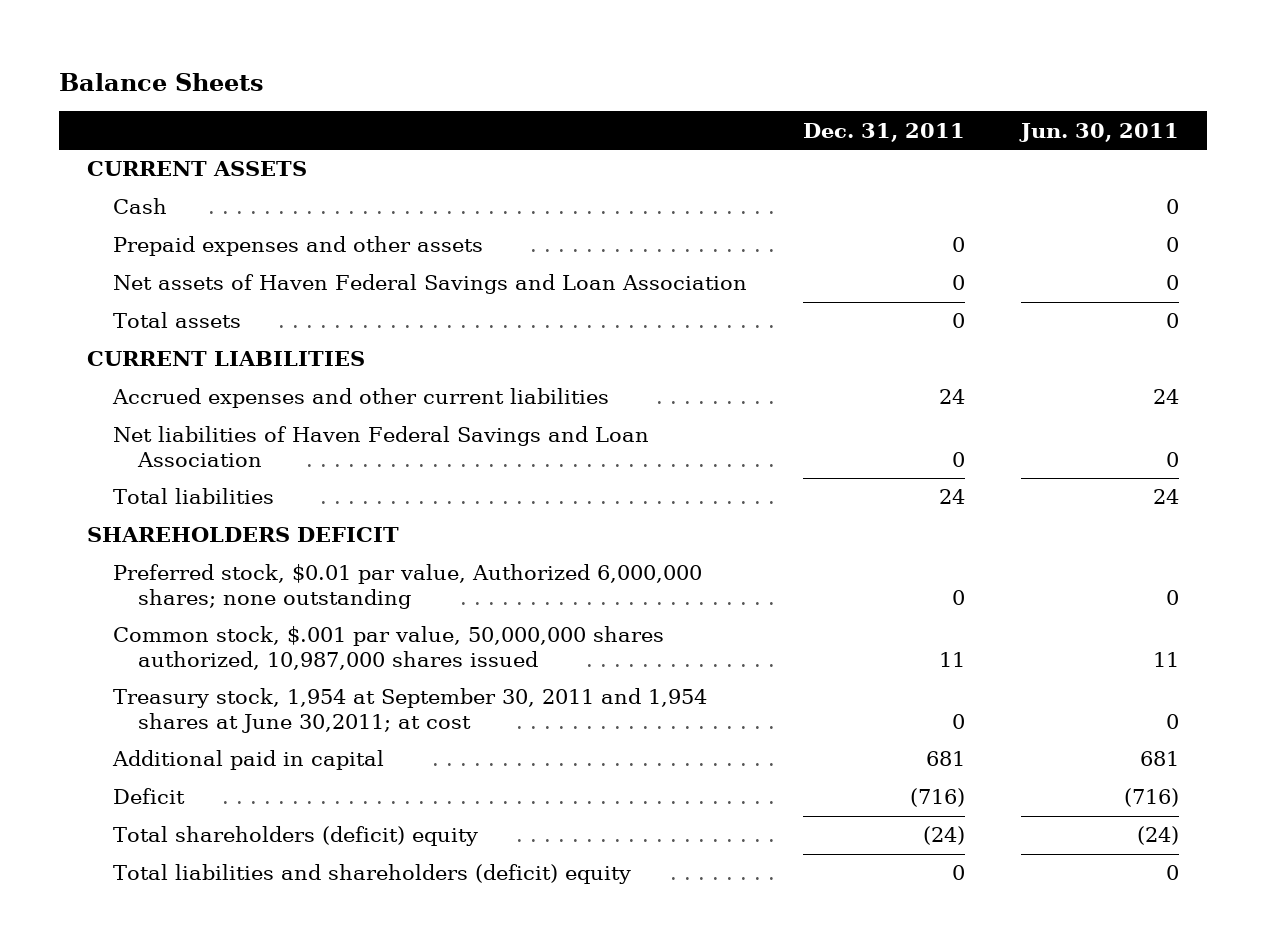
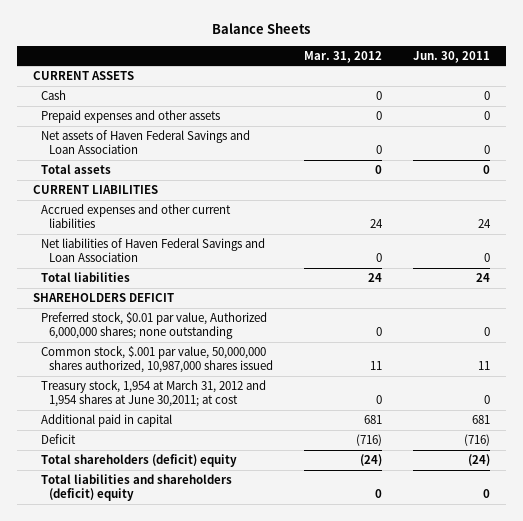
[802,122,965,142] Dec. 31, 2011 -> none
none -> [303,50,382,63] Mar. 31, 2012
[112,688,707,733] Treasury stock, 1,954 at September 30, 2011 and 1,954 shares at June 30,2011; at cost -> [40,380,266,408] Treasury stock, 1,954 at March 31, 2012 and 1,954 shares at June 30,2011; at cost

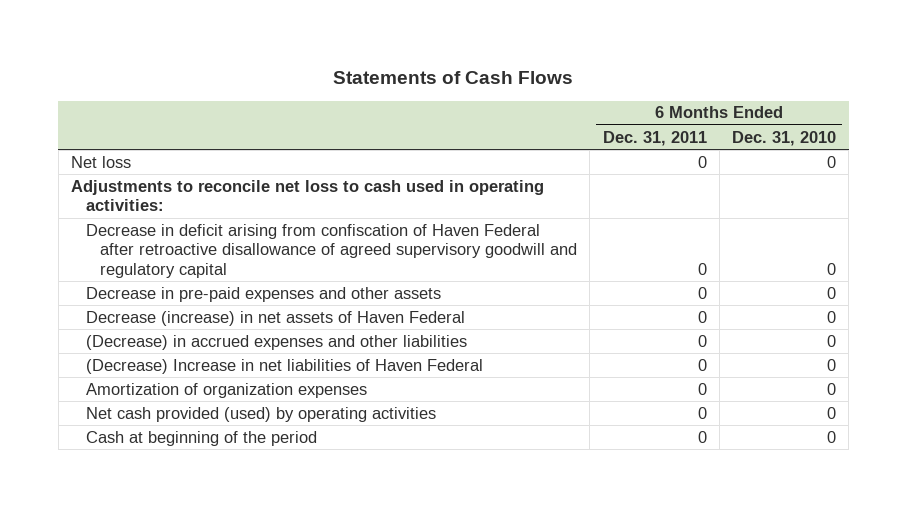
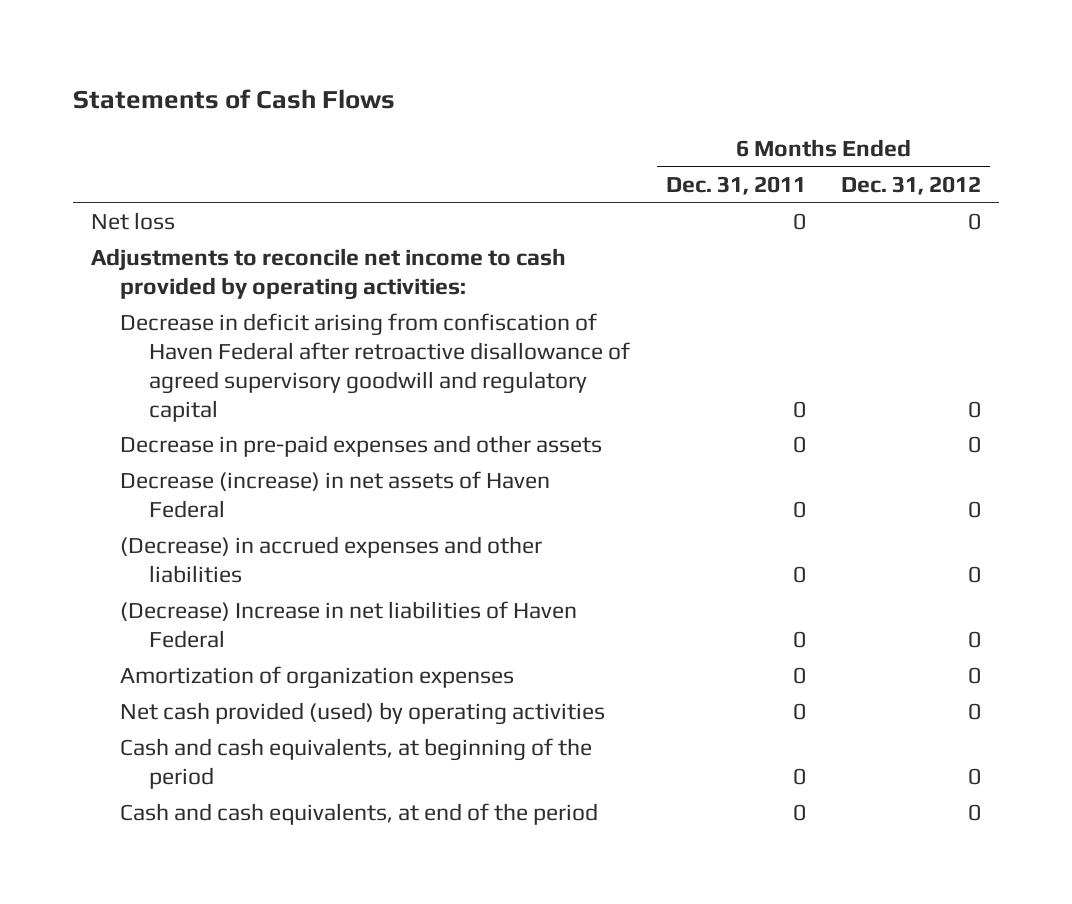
[732,130,837,146] Dec. 31, 2010 -> none
none -> [841,176,982,196] Dec. 31, 2012
[70,179,544,212] Adjustments to reconcile net loss to cash used in operating activities: -> [90,248,566,301] Adjustments to reconcile net income to cash provided by operating activities:
[85,430,317,446] Cash at beginning of the period -> [119,738,592,790] Cash and cash equivalents, at beginning of the period
none -> [119,803,598,826] Cash and cash equivalents, at end of the period

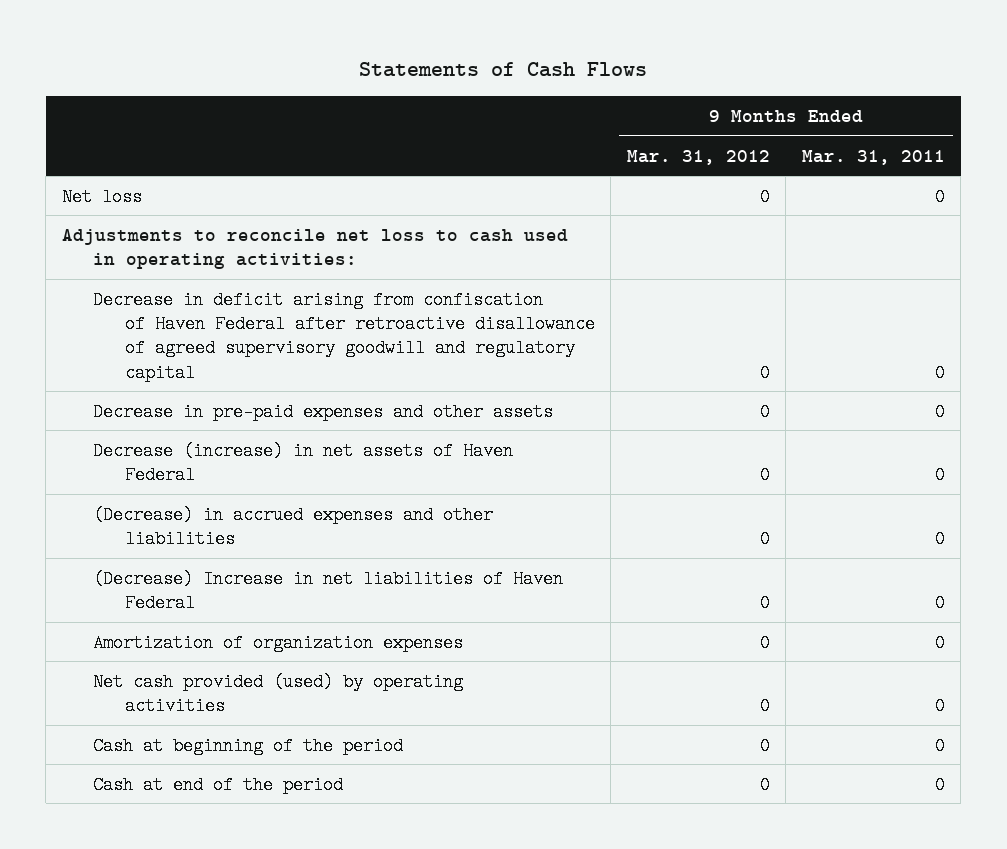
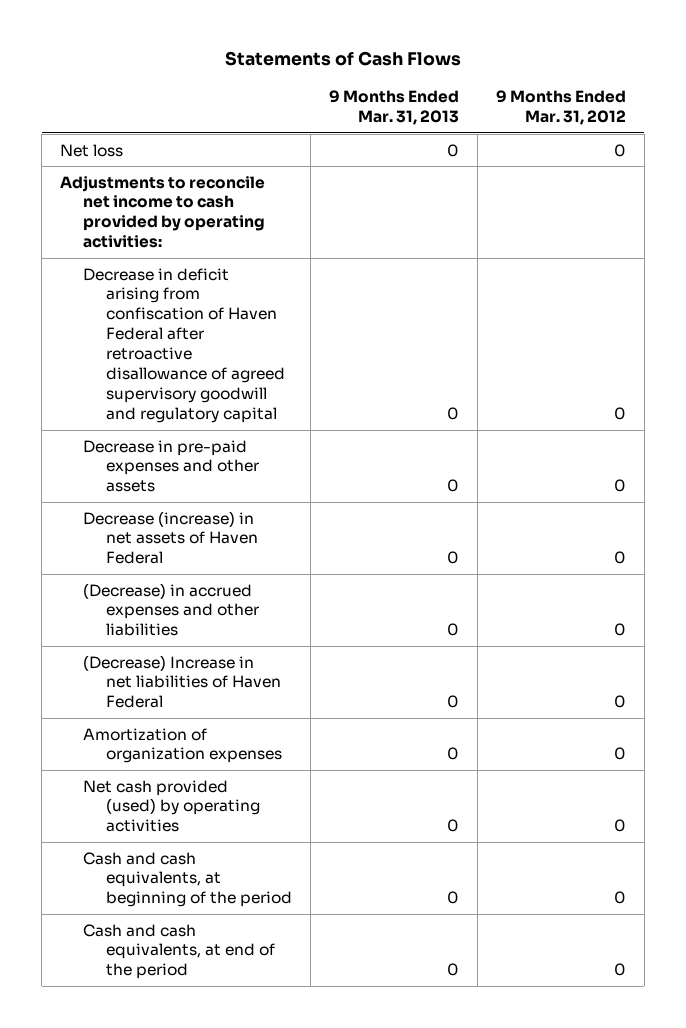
[801,149,945,165] Mar. 31, 2011 -> none
none -> [329,90,460,126] 9 Months Ended Mar. 31, 2013
[61,228,568,270] Adjustments to reconcile net loss to cash used in operating activities: -> [60,175,266,249] Adjustments to reconcile net income to cash provided by operating activities:
[93,736,404,755] Cash at beginning of the period -> [83,851,293,908] Cash and cash equivalents, at beginning of the period
[93,775,344,794] Cash at end of the period -> [83,923,276,980] Cash and cash equivalents, at end of the period

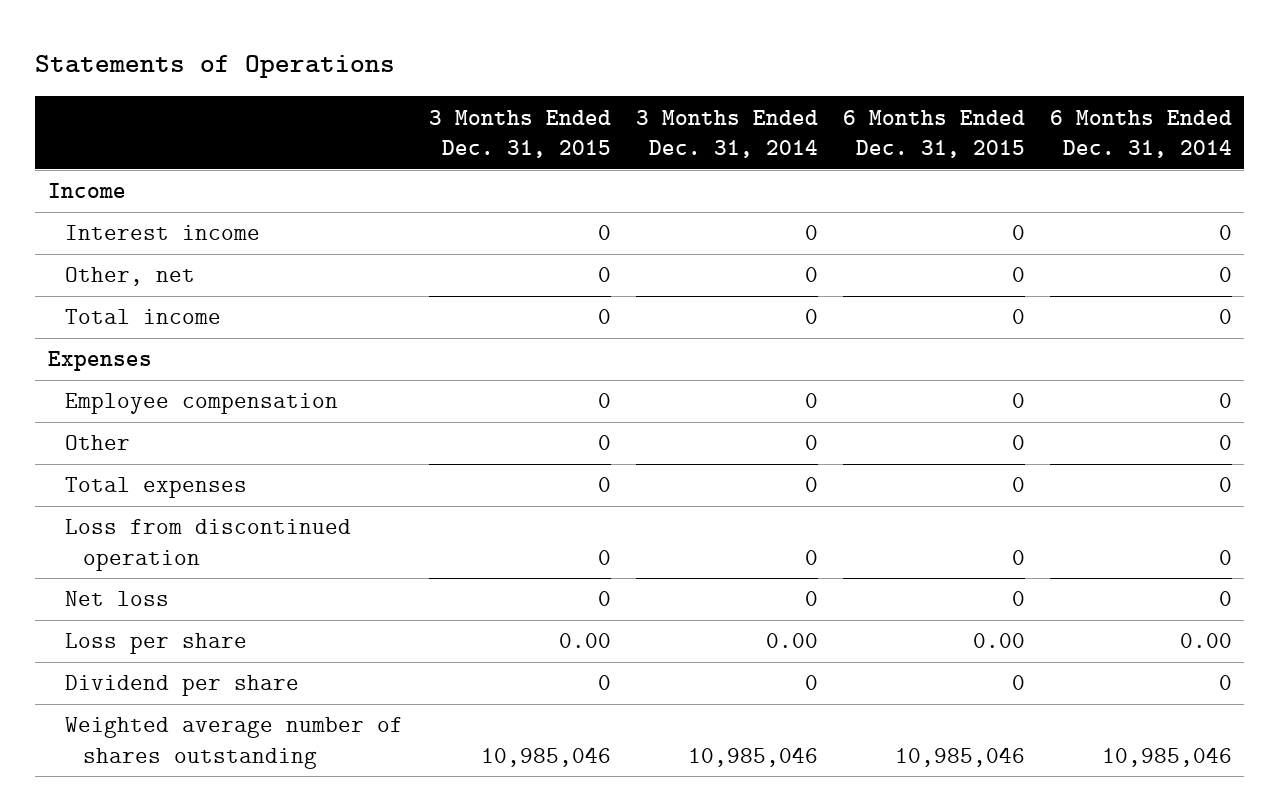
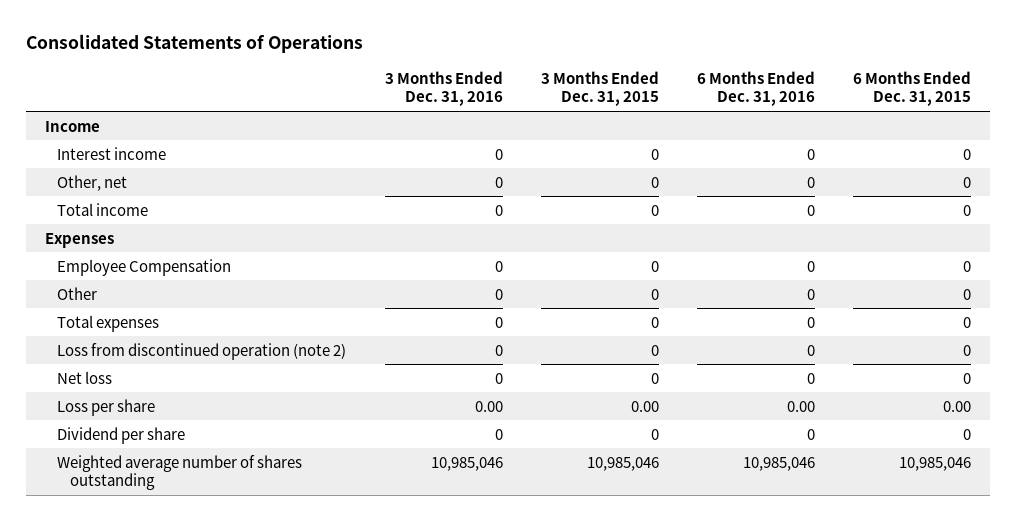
[35,55,396,79] Statements of Operations -> [25,34,363,54] Consolidated Statements of Operations
[635,109,818,158] 3 Months Ended Dec. 31, 2014 -> none
[1049,109,1232,158] 6 Months Ended Dec. 31, 2014 -> none
none -> [384,70,503,107] 3 Months Ended Dec. 31, 2016
none -> [697,70,816,107] 6 Months Ended Dec. 31, 2016
[65,393,339,415] Employee compensation -> [57,258,232,276] Employee Compensation
[65,519,352,571] Loss from discontinued operation -> [57,342,347,360] Loss from discontinued operation (note 2)

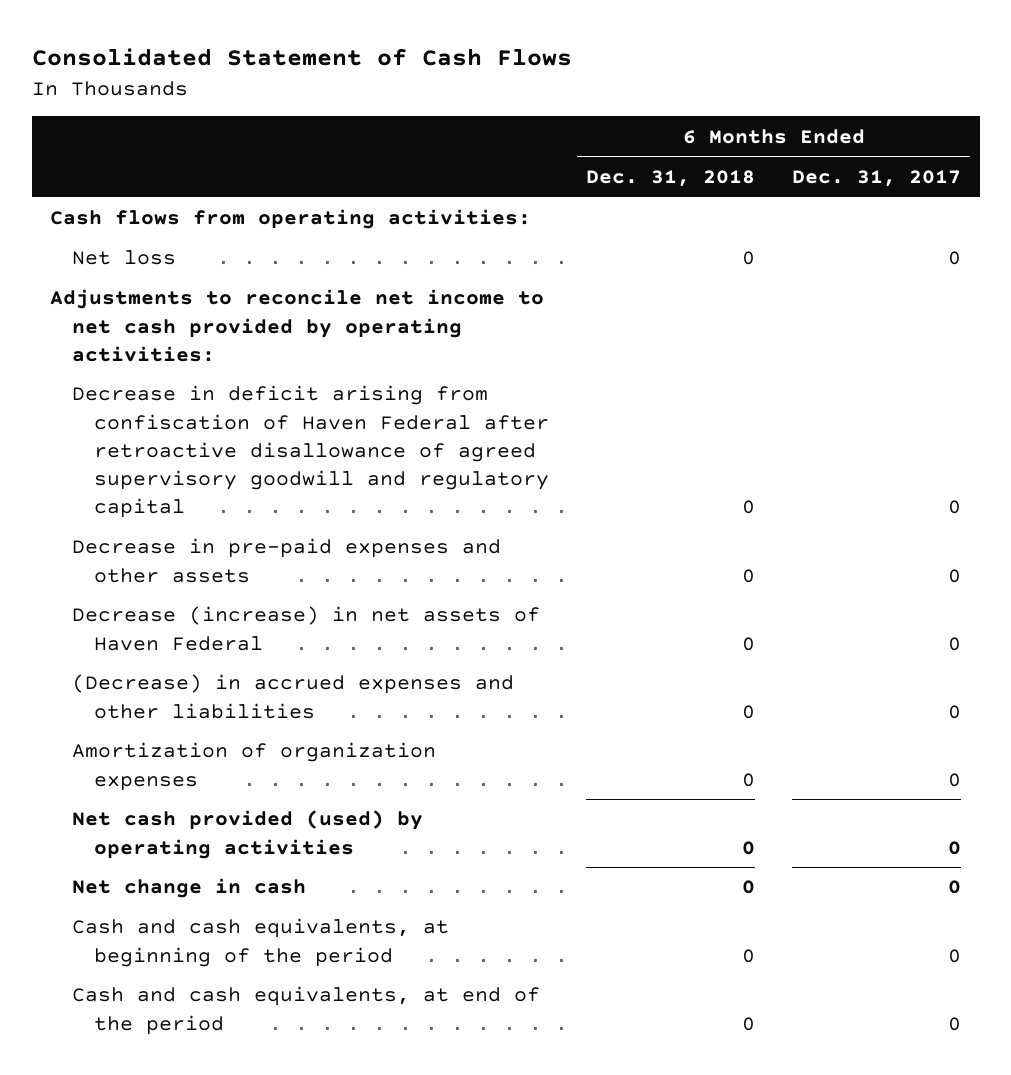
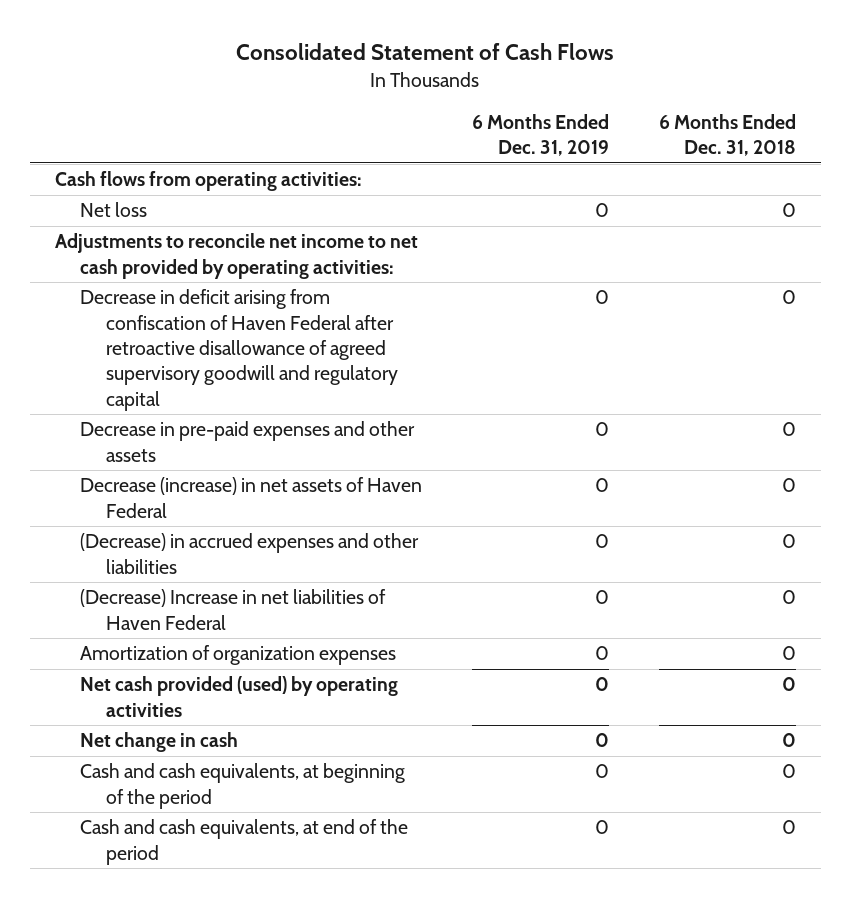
[792,169,962,187] Dec. 31, 2017 -> none
none -> [471,113,609,157] 6 Months Ended Dec. 31, 2019
none -> [80,589,387,630] (Decrease) Increase in net liabilities of Haven Federal

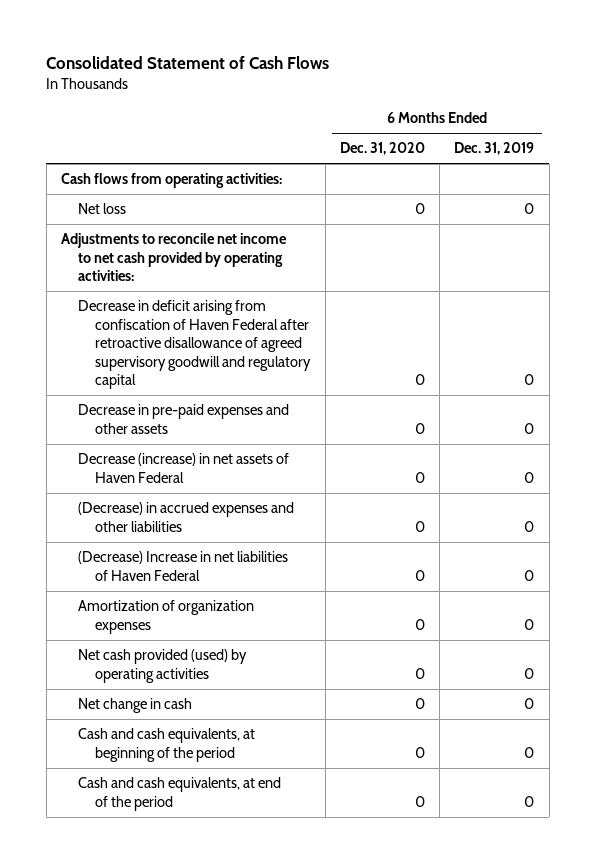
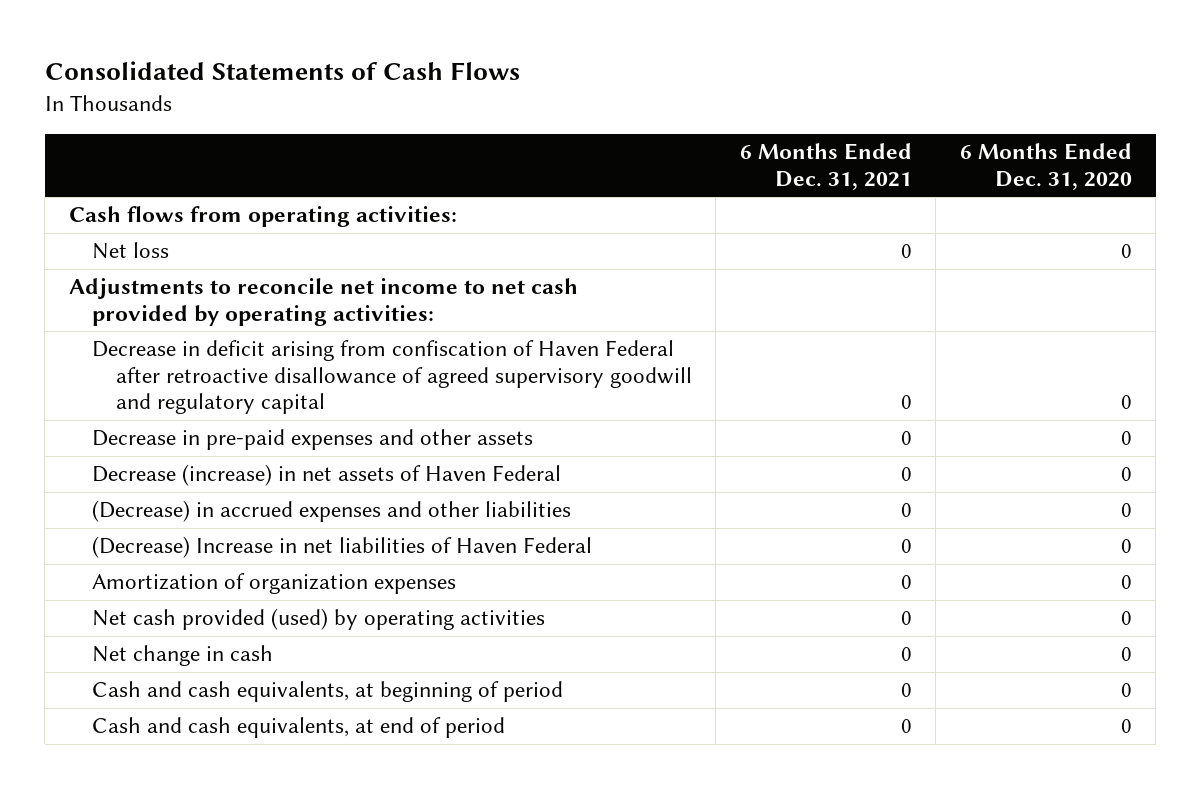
[46,55,330,69] Consolidated Statement of Cash Flows -> [44,61,520,81] Consolidated Statements of Cash Flows
[454,142,535,156] Dec. 31, 2019 -> none
none -> [739,143,912,190] 6 Months Ended Dec. 31, 2021
[78,728,256,762] Cash and cash equivalents, at beginning of the period -> [92,681,564,703] Cash and cash equivalents, at beginning of period
[78,777,282,811] Cash and cash equivalents, at end of the period -> [92,717,506,739] Cash and cash equivalents, at end of period

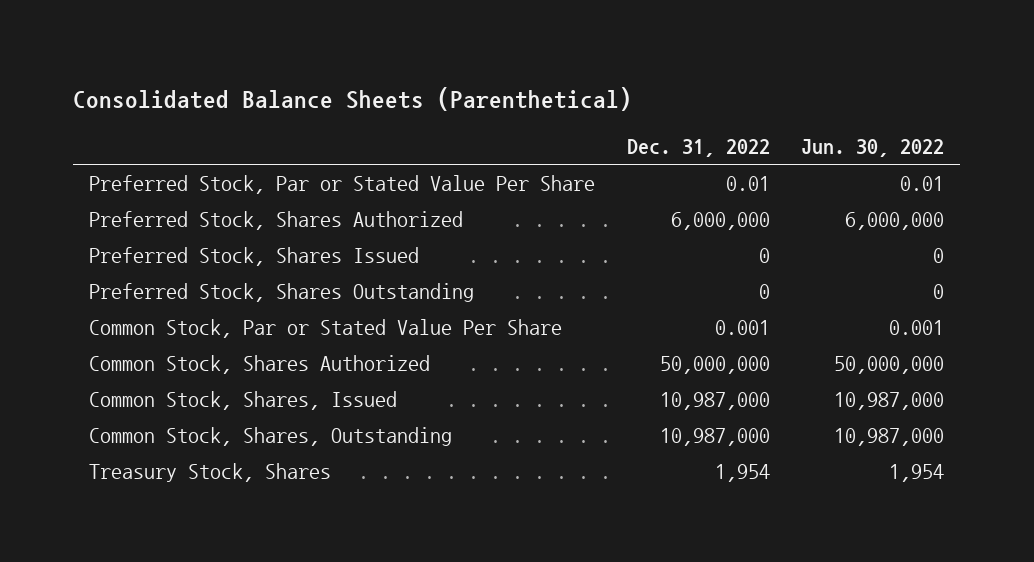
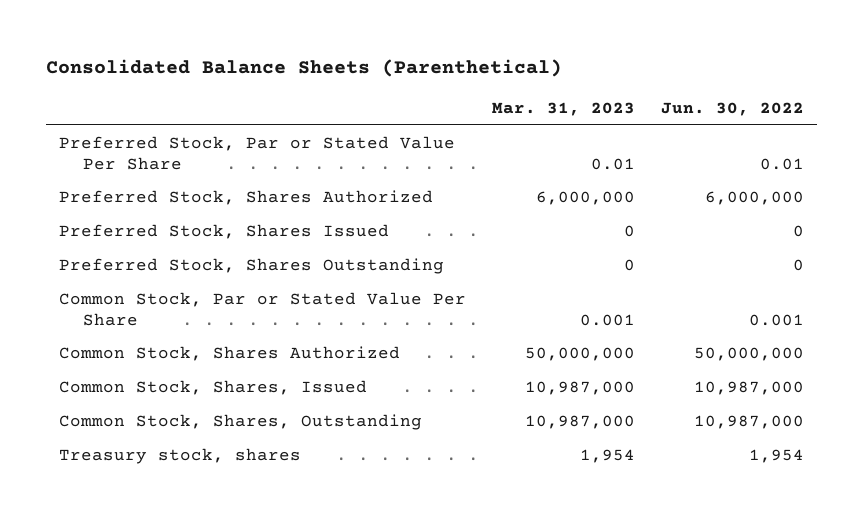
[626,139,770,158] Dec. 31, 2022 -> none
none -> [491,101,635,116] Mar. 31, 2023
[89,462,332,482] Treasury Stock, Shares -> [58,448,301,465] Treasury stock, shares

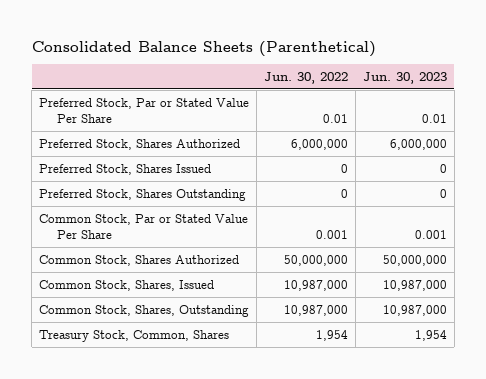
[491,101,635,116] Mar. 31, 2023 -> none
none -> [363,71,448,84] Jun. 30, 2023
[58,448,301,465] Treasury stock, shares -> [39,329,230,342] Treasury Stock, Common, Shares

